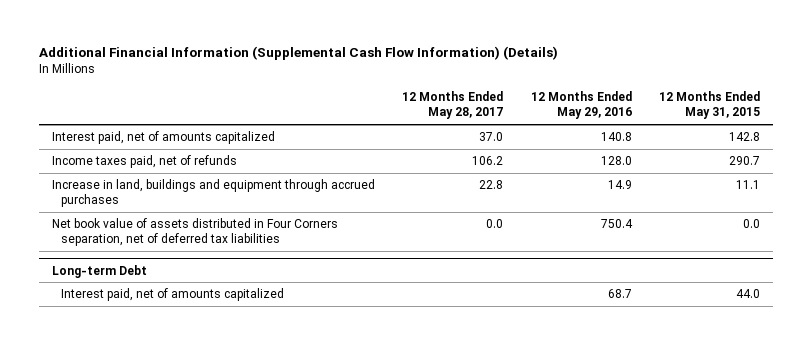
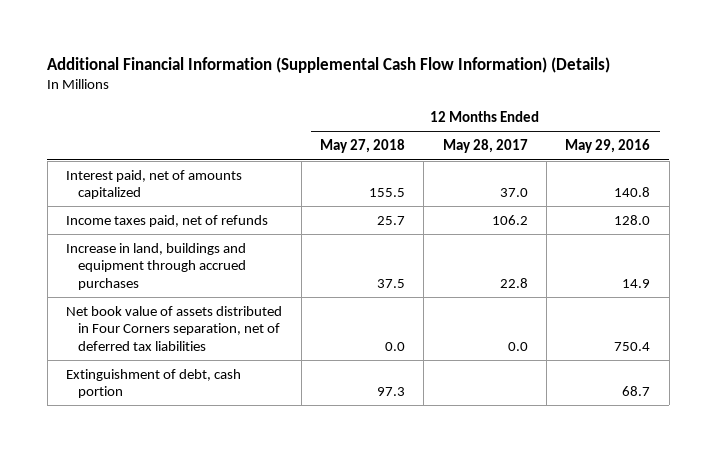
[658,91,760,120] 12 Months Ended May 31, 2015 -> none
none -> [319,139,405,154] May 27, 2018
[52,264,148,278] Long-term Debt -> none
[60,288,284,302] Interest paid, net of amounts capitalized -> [66,368,242,399] Extinguishment of debt, cash portion

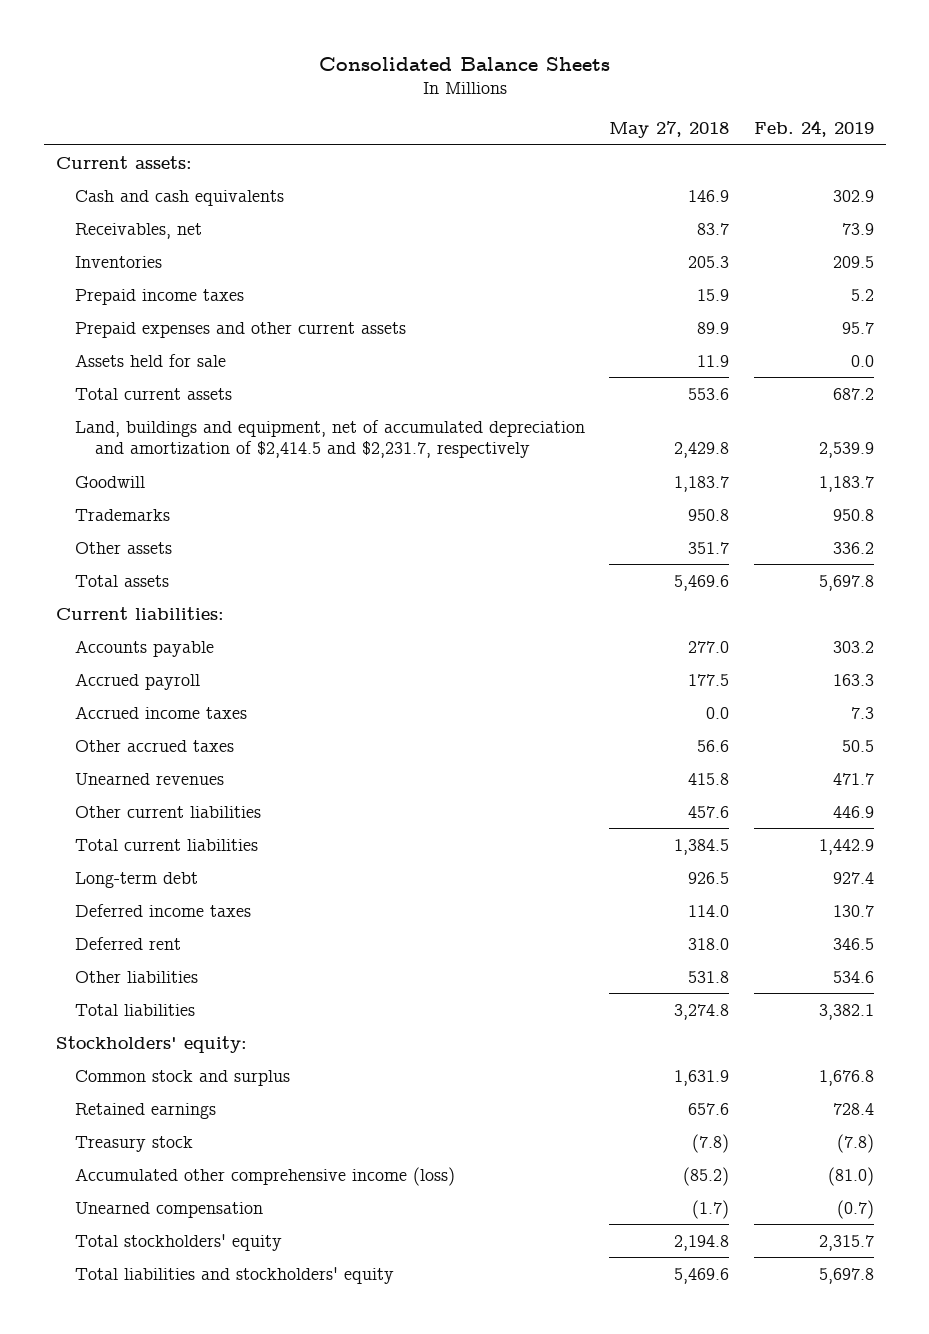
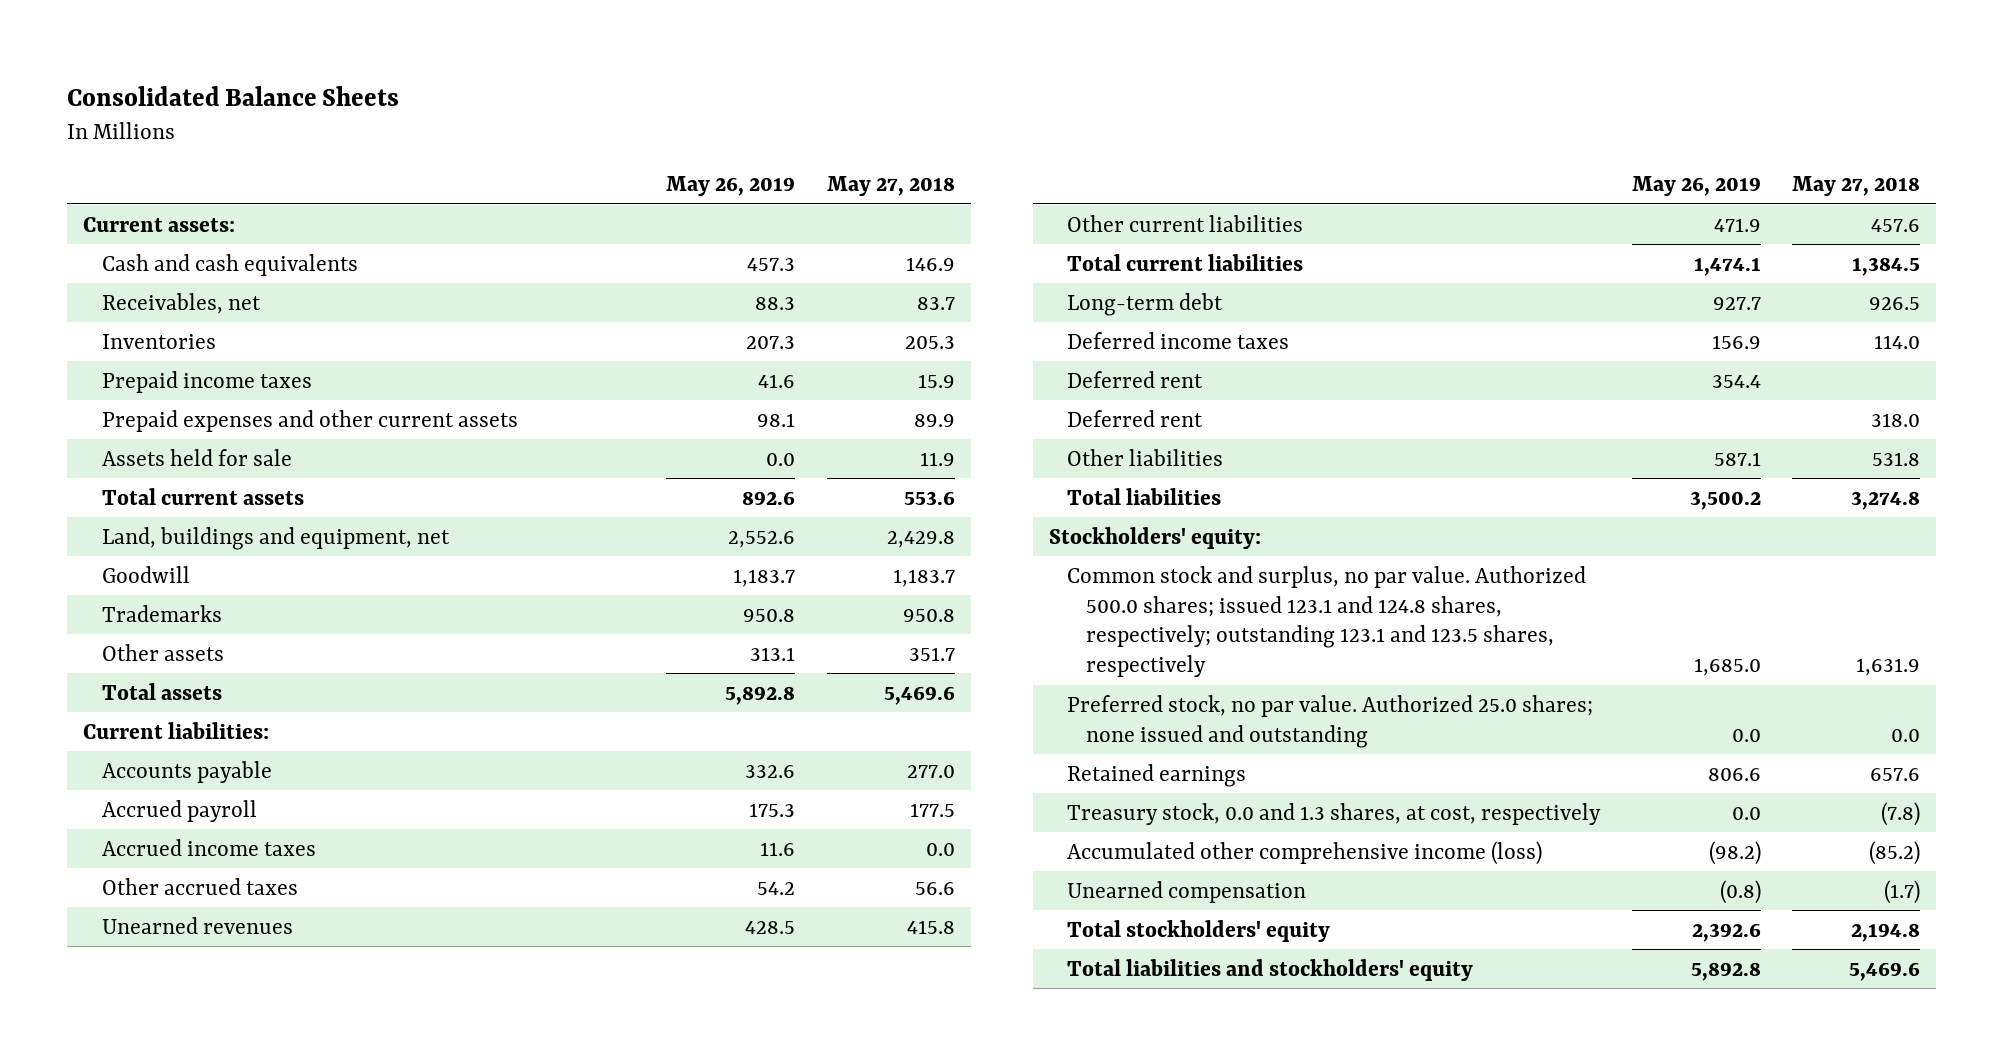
[753,120,874,138] Feb. 24, 2019 -> none
none -> [666,176,796,197] May 26, 2019
[75,419,586,459] Land, buildings and equipment, net of accumulated depreciation and amortization of $2,414.5 and $2,231.7, respectively -> [101,526,450,550] Land, buildings and equipment, net
none -> [1067,370,1204,388] Deferred rent
[75,1069,291,1086] Common stock and surplus -> [1067,565,1587,678] Common stock and surplus, no par value. Authorized 500.0 shares; issued 123.1 and 124.8 shares, respectively; outstanding 123.1 and 123.5 shares, respectively
none -> [1067,694,1594,748] Preferred stock, no par value. Authorized 25.0 shares; none issued and outstanding
[75,1135,194,1152] Treasury stock -> [1067,802,1602,825] Treasury stock, 0.0 and 1.3 shares, at cost, respectively

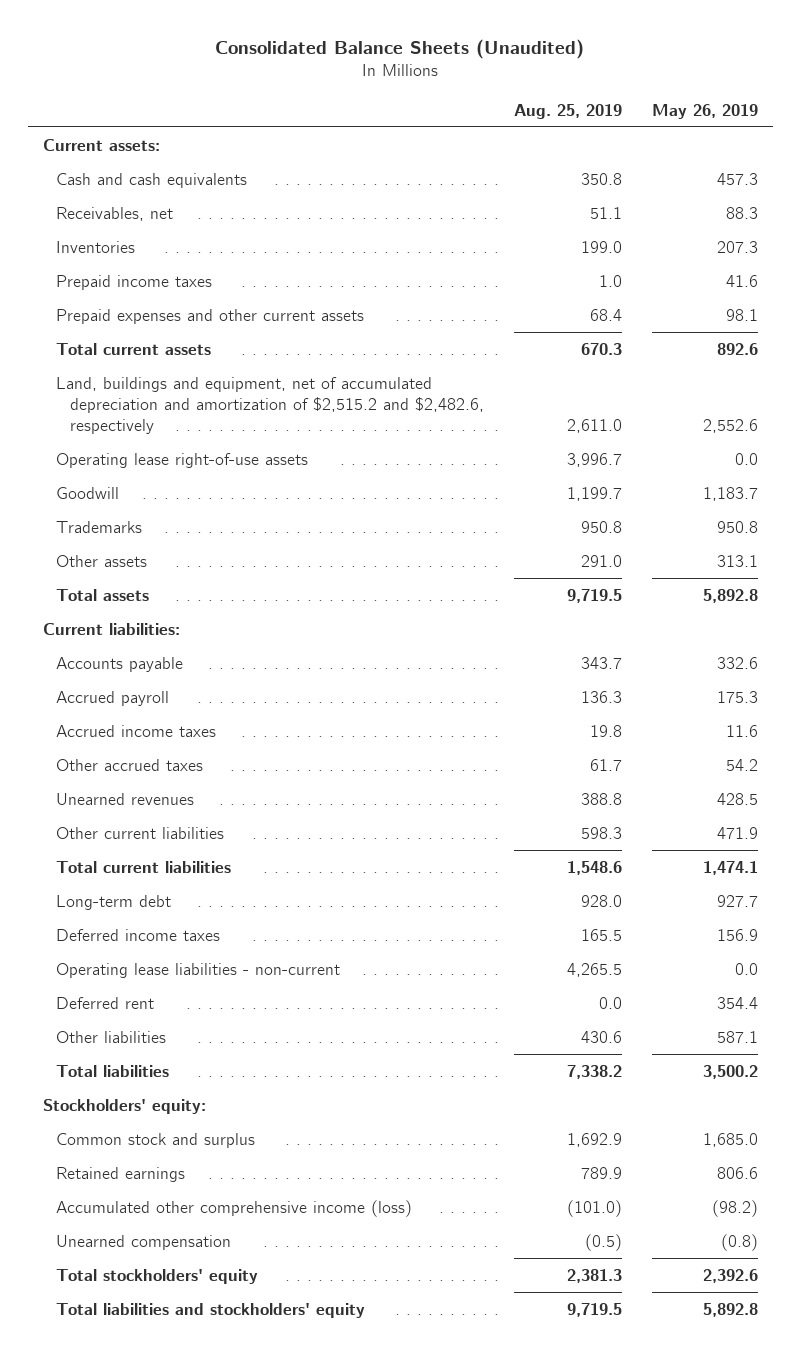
[67,85,400,106] Consolidated Balance Sheets -> [215,38,585,59] Consolidated Balance Sheets (Unaudited)
[826,176,955,197] May 27, 2018 -> none
none -> [513,103,622,119] Aug. 25, 2019
[101,448,292,466] Assets held for sale -> none
[101,526,450,550] Land, buildings and equipment, net -> [56,376,484,434] Land, buildings and equipment, net of accumulated depreciation and amortization of $2,515.2 and $2,482.6, respectively
none -> [56,452,309,468] Operating lease right-of-use assets
none -> [56,962,341,978] Operating lease liabilities - non-current
[1067,409,1204,427] Deferred rent -> none
[1067,694,1594,748] Preferred stock, no par value. Authorized 25.0 shares; none issued and outstanding -> none
[1067,565,1587,678] Common stock and surplus, no par value. Authorized 500.0 shares; issued 123.1 and 124.8 shares, respectively; outstanding 123.1 and 123.5 shares, respectively -> [56,1132,256,1148] Common stock and surplus
[1067,802,1602,825] Treasury stock, 0.0 and 1.3 shares, at cost, respectively -> none

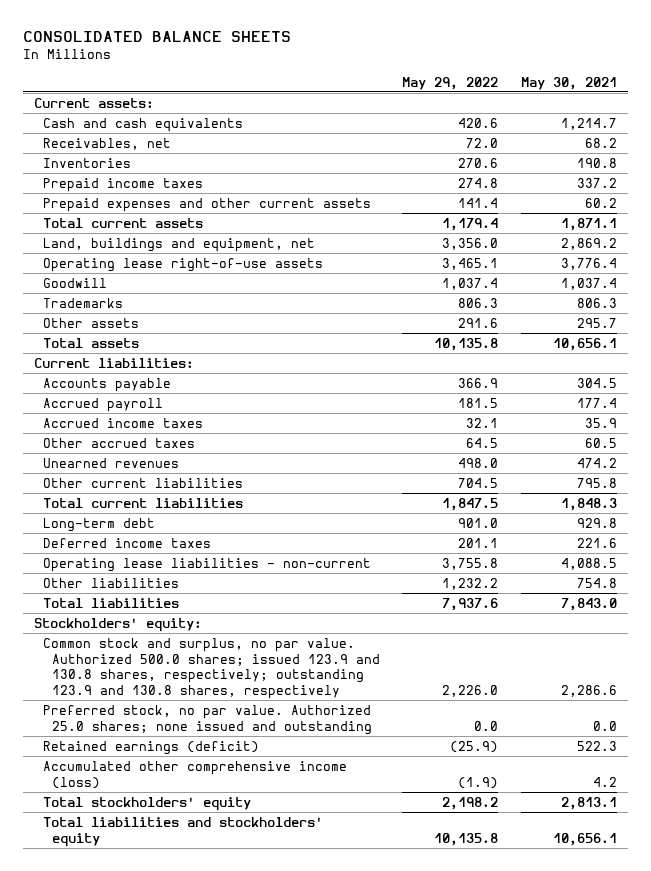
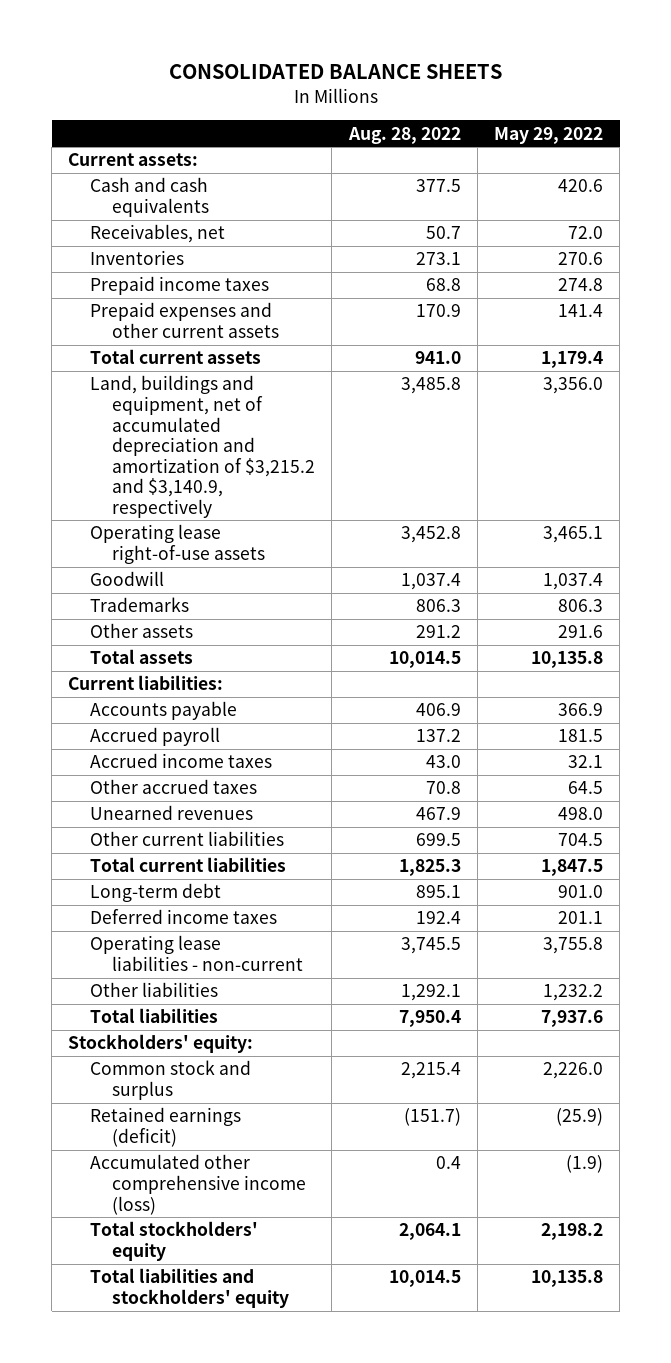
[520,76,617,90] May 30, 2021 -> none
none -> [347,126,461,144] Aug. 28, 2022
[42,237,315,252] Land, buildings and equipment, net -> [90,375,316,518] Land, buildings and equipment, net of accumulated depreciation and amortization of $3,215.2 and $3,140.9, respectively
[42,704,373,735] Preferred stock, no par value. Authorized 25.0 shares; none issued and outstanding -> none
[42,637,381,700] Common stock and surplus, no par value. Authorized 500.0 shares; issued 123.9 and 130.8 shares, respectively; outstanding 123.9 and 130.8 shares, respectively -> [90,1060,252,1100] Common stock and surplus

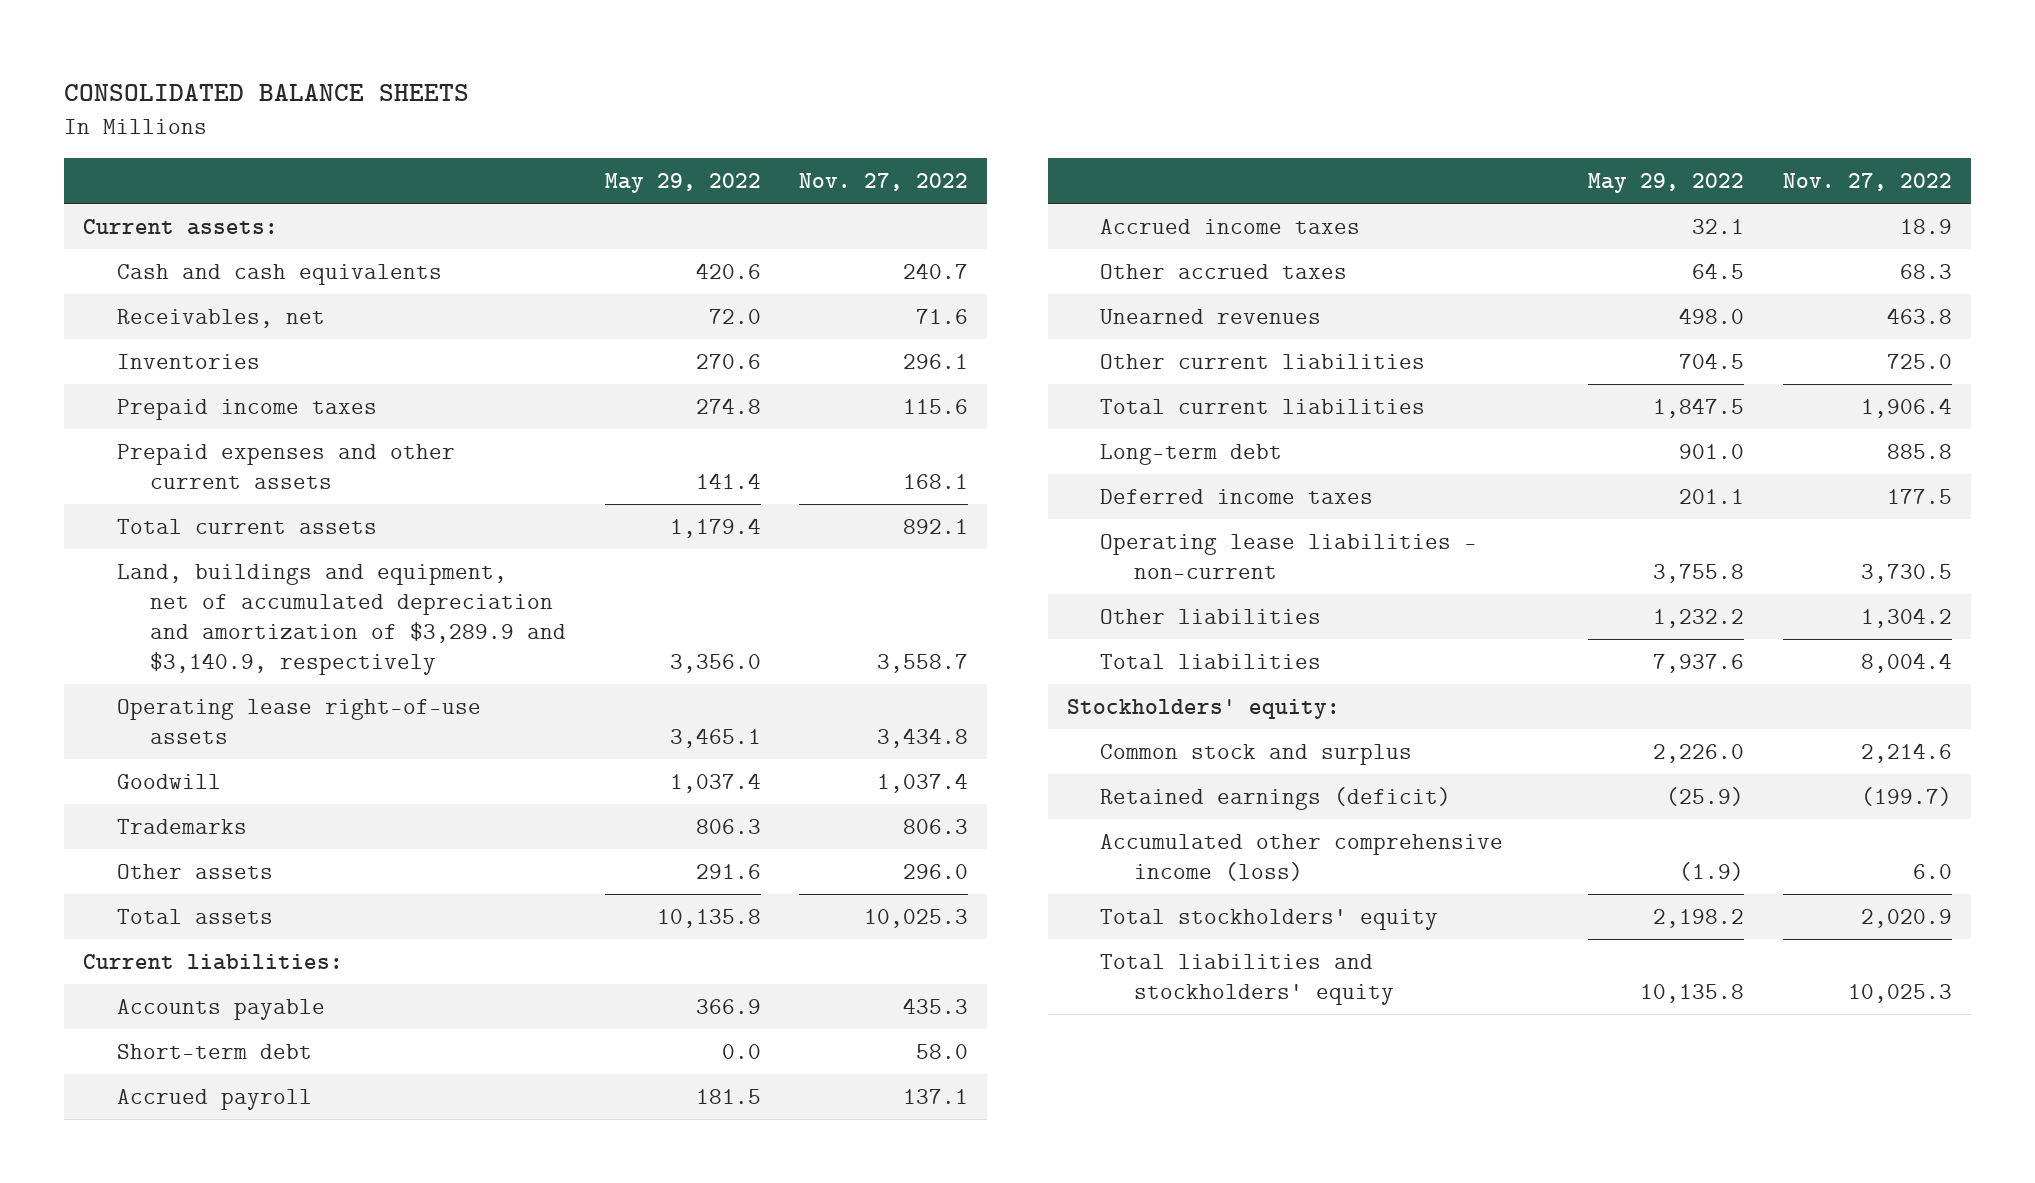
[347,126,461,144] Aug. 28, 2022 -> none
none -> [799,173,969,192] Nov. 27, 2022
[90,375,316,518] Land, buildings and equipment, net of accumulated depreciation and amortization of $3,215.2 and $3,140.9, respectively -> [116,563,567,675] Land, buildings and equipment, net of accumulated depreciation and amortization of $3,289.9 and $3,140.9, respectively
none -> [116,1043,312,1059] Short-term debt

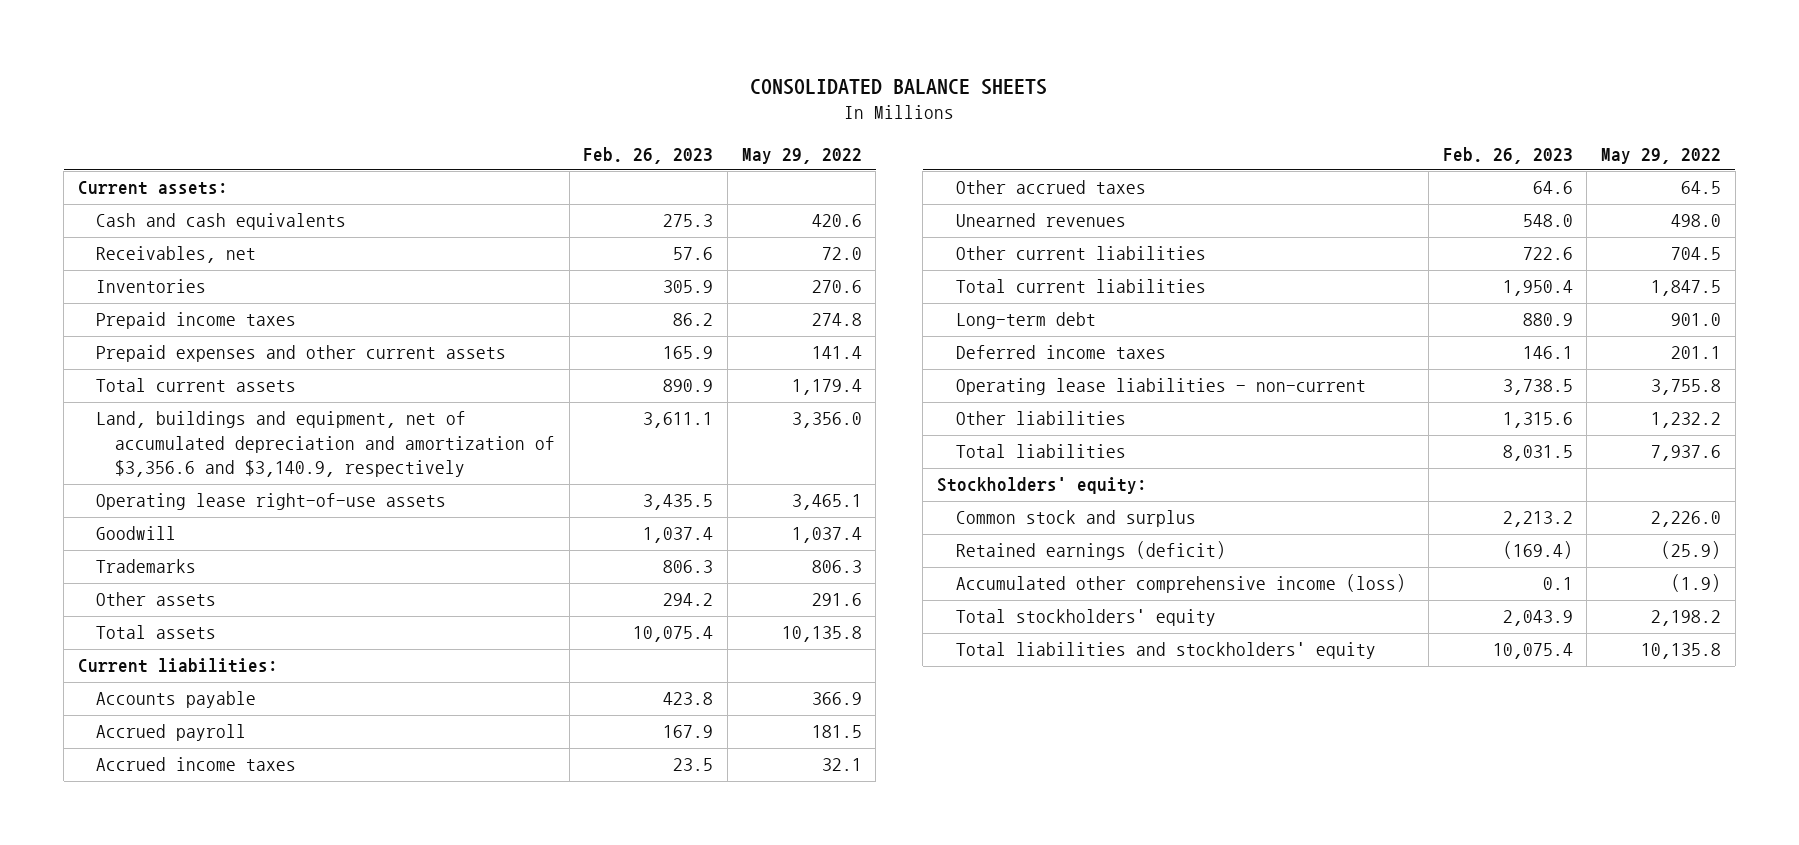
[799,173,969,192] Nov. 27, 2022 -> none
none -> [583,146,714,164] Feb. 26, 2023
[116,563,567,675] Land, buildings and equipment, net of accumulated depreciation and amortization of $3,289.9 and $3,140.9, respectively -> [96,411,556,478] Land, buildings and equipment, net of accumulated depreciation and amortization of $3,356.6 and $3,140.9, respectively
[116,1043,312,1059] Short-term debt -> none

